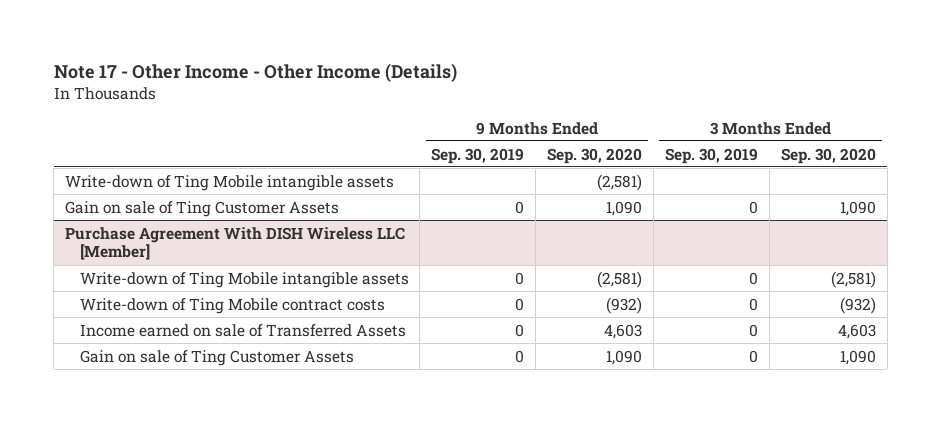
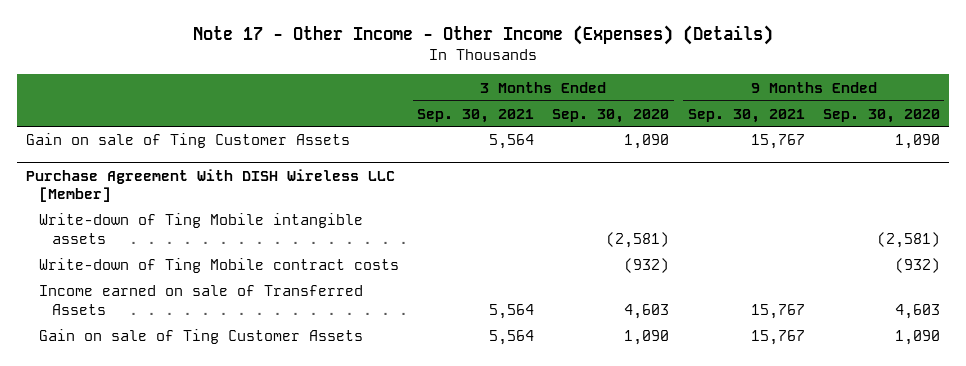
[53,63,457,83] Note 17 - Other Income - Other Income (Details) -> [193,24,774,45] Note 17 - Other Income - Other Income (Expenses) (Details)
[431,147,525,164] Sep. 30, 2019 -> none
[665,147,759,164] Sep. 30, 2019 -> none
none -> [417,108,535,123] Sep. 30, 2021
none -> [687,108,805,123] Sep. 30, 2021
[65,174,395,191] Write-down of Ting Mobile intangible assets -> none

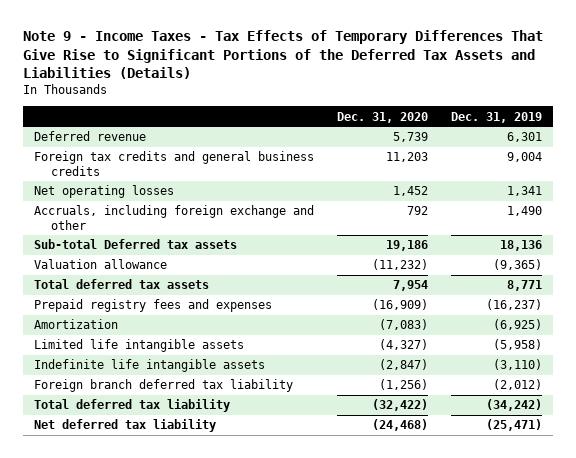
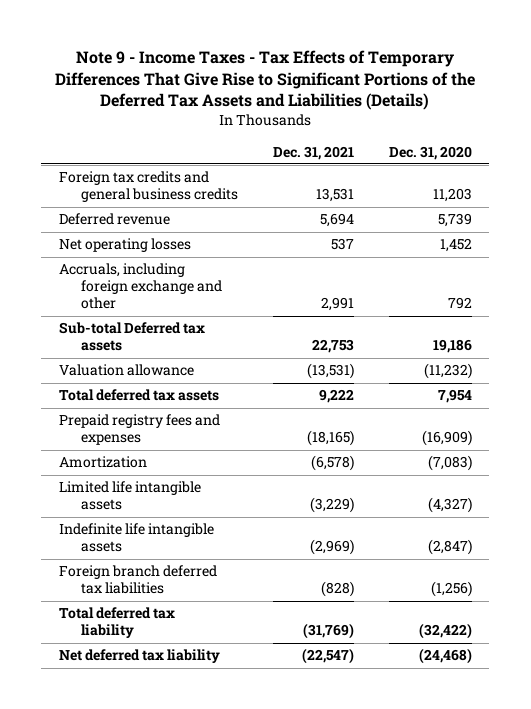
[450,111,542,123] Dec. 31, 2019 -> none
none -> [272,145,354,160] Dec. 31, 2021
[34,131,147,142] Deferred revenue -> [58,213,170,226] Deferred revenue
[34,379,294,393] Foreign branch deferred tax liability -> [58,565,217,595] Foreign branch deferred tax liabilities

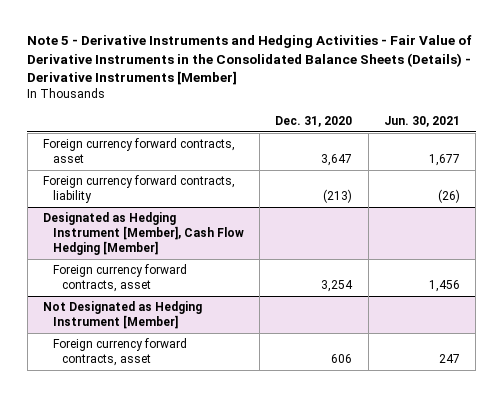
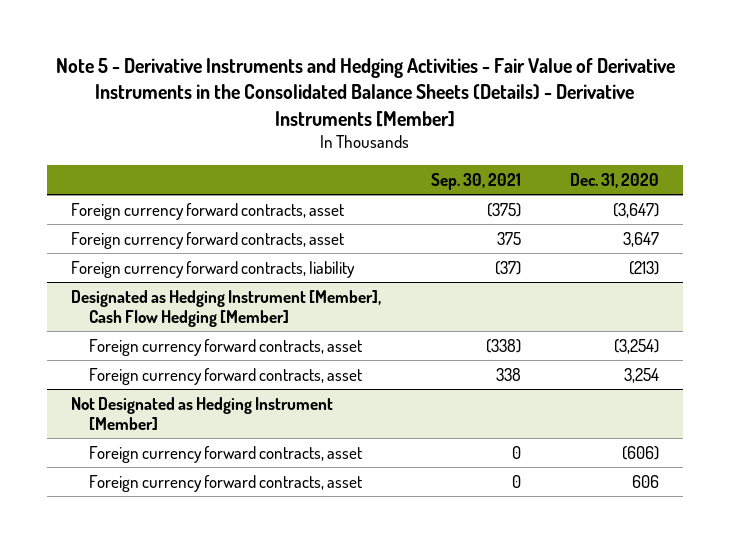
[383,116,460,128] Jun. 30, 2021 -> none
none -> [430,172,521,190] Sep. 30, 2021
none -> [71,202,345,220] Foreign currency forward contracts, asset
none -> [89,338,363,356] Foreign currency forward contracts, asset
none -> [89,445,363,463] Foreign currency forward contracts, asset

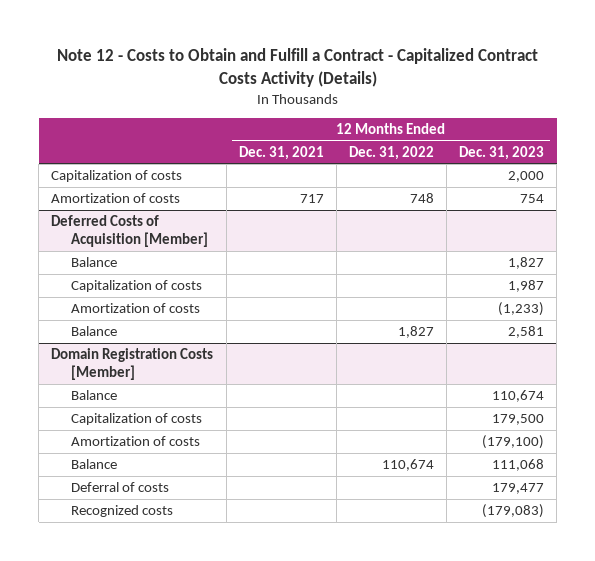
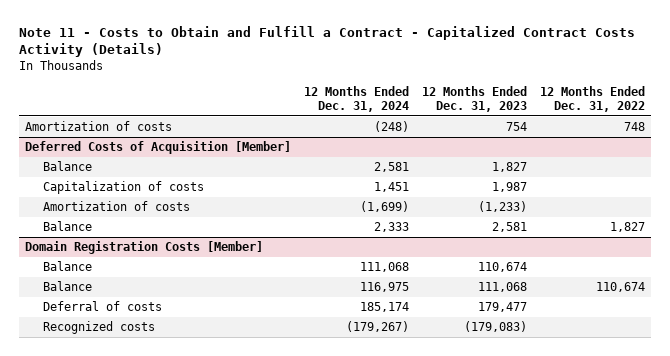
[56,48,538,87] Note 12 - Costs to Obtain and Fulfill a Contract - Capitalized Contract Costs Activity (Details) -> [18,25,635,58] Note 11 - Costs to Obtain and Fulfill a Contract - Capitalized Contract Costs Activity (Details)
[238,145,324,160] Dec. 31, 2021 -> none
none -> [304,85,410,112] 12 Months Ended Dec. 31, 2024
[51,170,183,183] Capitalization of costs -> none
[70,413,202,426] Capitalization of costs -> none
[70,436,200,447] Amortization of costs -> none

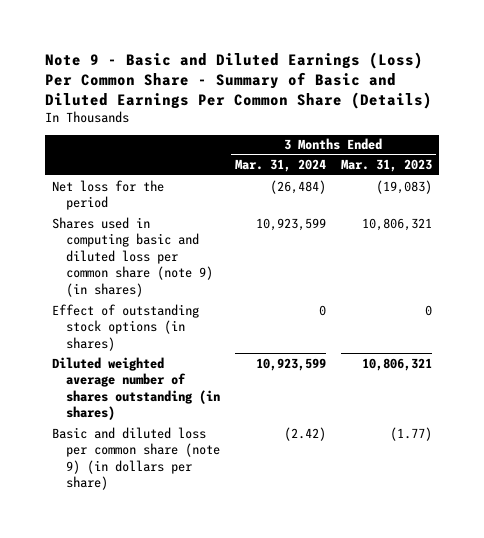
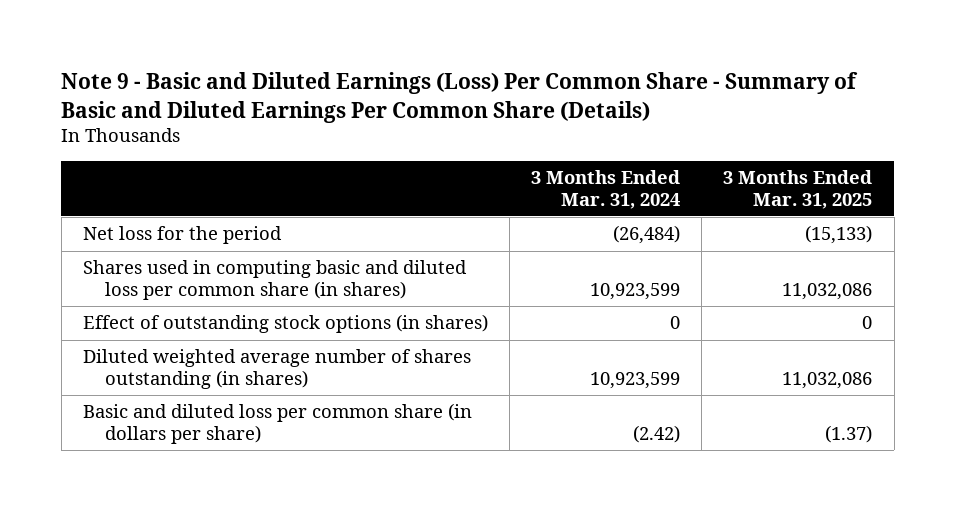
[340,159,432,173] Mar. 31, 2023 -> none
none -> [723,170,873,209] 3 Months Ended Mar. 31, 2025
[52,216,213,298] Shares used in computing basic and diluted loss per common share (note 9) (in shares) -> [82,260,467,300] Shares used in computing basic and diluted loss per common share (in shares)
[52,426,220,491] Basic and diluted loss per common share (note 9) (in dollars per share) -> [82,403,472,444] Basic and diluted loss per common share (in dollars per share)

